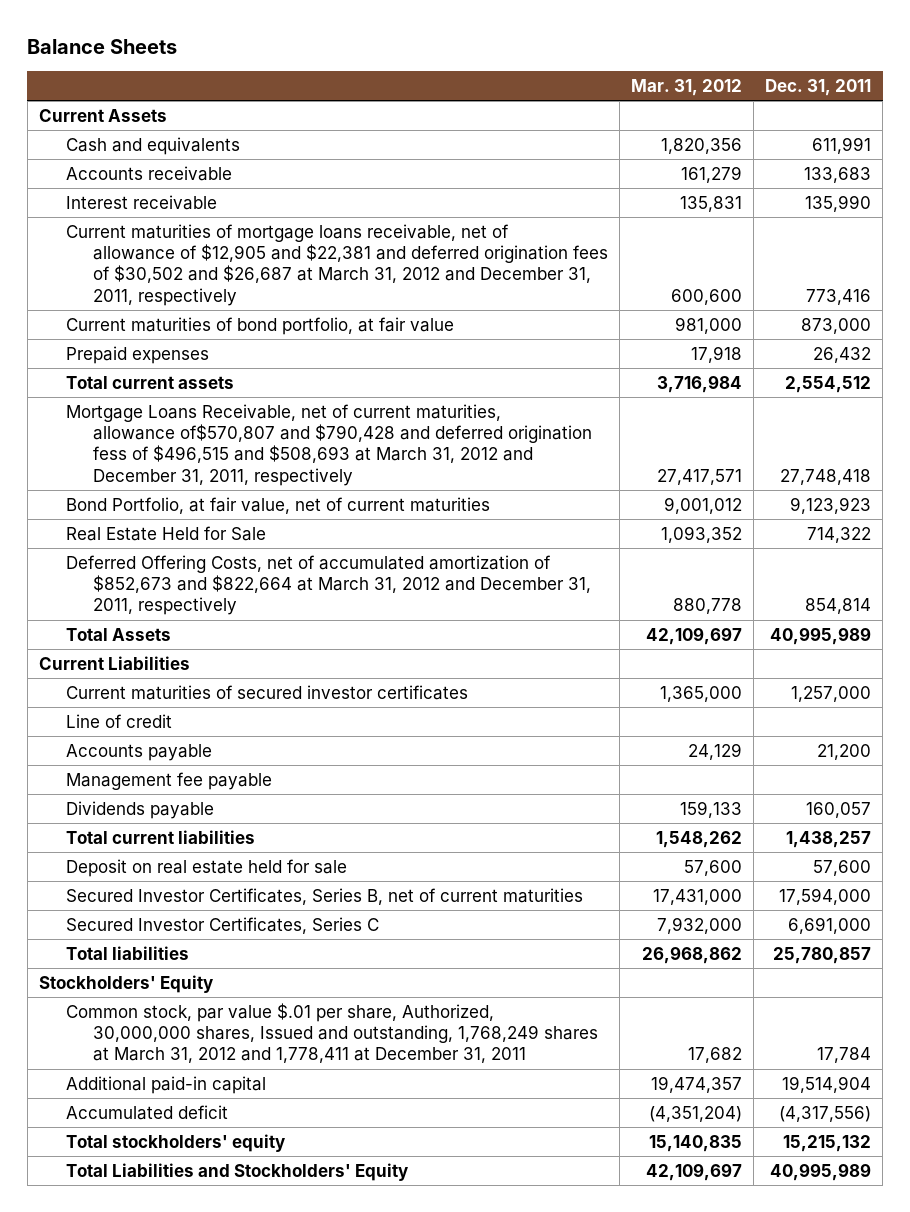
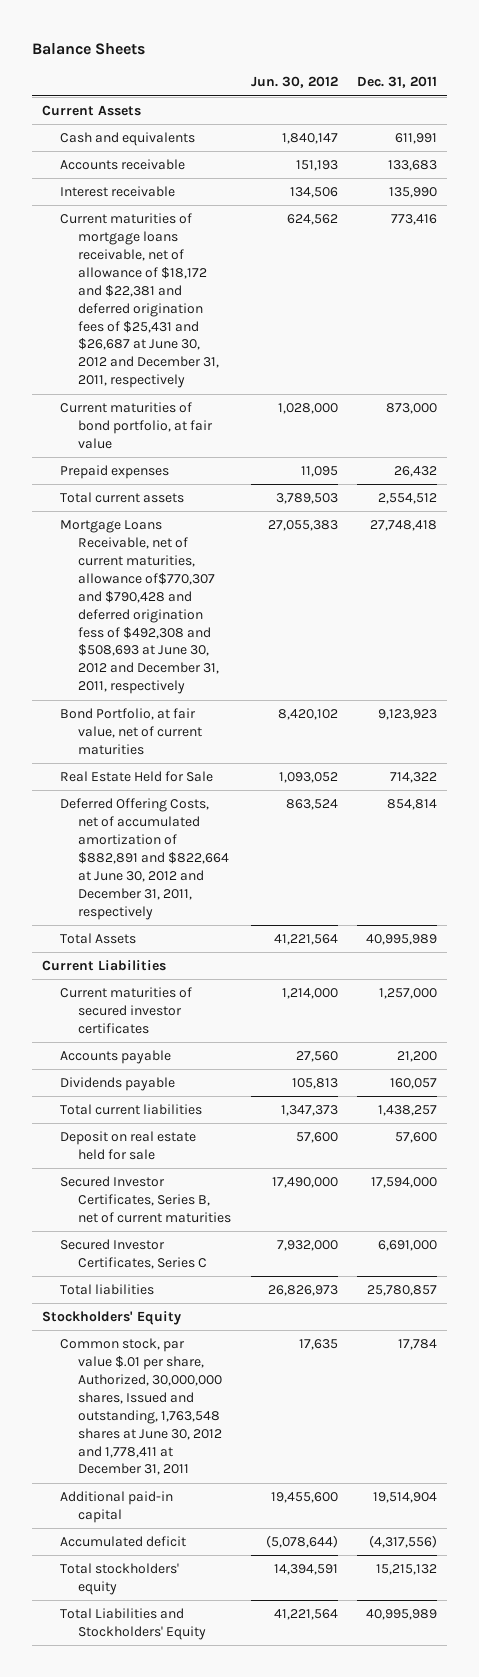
[630,78,742,96] Mar. 31, 2012 -> none
none -> [250,76,338,89] Jun. 30, 2012
[65,223,608,306] Current maturities of mortgage loans receivable, net of allowance of $12,905 and $22,381 and deferred origination fees of $30,502 and $26,687 at March 31, 2012 and December 31, 2011, respectively -> [60,213,220,389] Current maturities of mortgage loans receivable, net of allowance of $18,172 and $22,381 and deferred origination fees of $25,431 and $26,687 at June 30, 2012 and December 31, 2011, respectively
[65,403,592,486] Mortgage Loans Receivable, net of current maturities, allowance of$570,807 and $790,428 and deferred origination fess of $496,515 and $508,693 at March 31, 2012 and December 31, 2011, respectively -> [60,520,220,695] Mortgage Loans Receivable, net of current maturities, allowance of$770,307 and $790,428 and deferred origination fess of $492,308 and $508,693 at June 30, 2012 and December 31, 2011, respectively
[65,554,591,616] Deferred Offering Costs, net of accumulated amortization of $852,673 and $822,664 at March 31, 2012 and December 31, 2011, respectively -> [60,798,230,920] Deferred Offering Costs, net of accumulated amortization of $882,891 and $822,664 at June 30, 2012 and December 31, 2011, respectively
[65,713,172,728] Line of credit -> none
[65,771,272,790] Management fee payable -> none
[65,1002,598,1064] Common stock, par value $.01 per share, Authorized, 30,000,000 shares, Issued and outstanding, 1,768,249 shares at March 31, 2012 and 1,778,411 at December 31, 2011 -> [60,1338,223,1476] Common stock, par value $.01 per share, Authorized, 30,000,000 shares, Issued and outstanding, 1,763,548 shares at June 30, 2012 and 1,778,411 at December 31, 2011

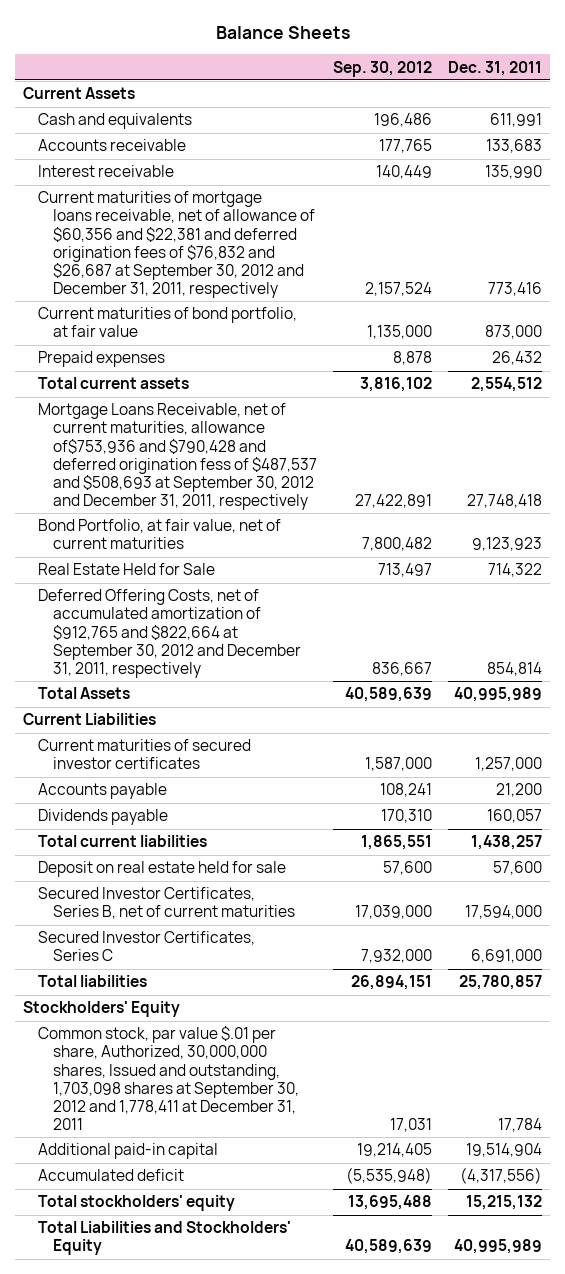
[250,76,338,89] Jun. 30, 2012 -> none
none -> [332,60,432,77] Sep. 30, 2012
[60,213,220,389] Current maturities of mortgage loans receivable, net of allowance of $18,172 and $22,381 and deferred origination fees of $25,431 and $26,687 at June 30, 2012 and December 31, 2011, respectively -> [37,191,315,298] Current maturities of mortgage loans receivable, net of allowance of $60,356 and $22,381 and deferred origination fees of $76,832 and $26,687 at September 30, 2012 and December 31, 2011, respectively
[60,520,220,695] Mortgage Loans Receivable, net of current maturities, allowance of$770,307 and $790,428 and deferred origination fess of $492,308 and $508,693 at June 30, 2012 and December 31, 2011, respectively -> [37,403,317,510] Mortgage Loans Receivable, net of current maturities, allowance of$753,936 and $790,428 and deferred origination fess of $487,537 and $508,693 at September 30, 2012 and December 31, 2011, respectively
[60,798,230,920] Deferred Offering Costs, net of accumulated amortization of $882,891 and $822,664 at June 30, 2012 and December 31, 2011, respectively -> [37,589,301,678] Deferred Offering Costs, net of accumulated amortization of $912,765 and $822,664 at September 30, 2012 and December 31, 2011, respectively
[60,1338,223,1476] Common stock, par value $.01 per share, Authorized, 30,000,000 shares, Issued and outstanding, 1,763,548 shares at June 30, 2012 and 1,778,411 at December 31, 2011 -> [37,1026,299,1130] Common stock, par value $.01 per share, Authorized, 30,000,000 shares, Issued and outstanding, 1,703,098 shares at September 30, 2012 and 1,778,411 at December 31, 2011

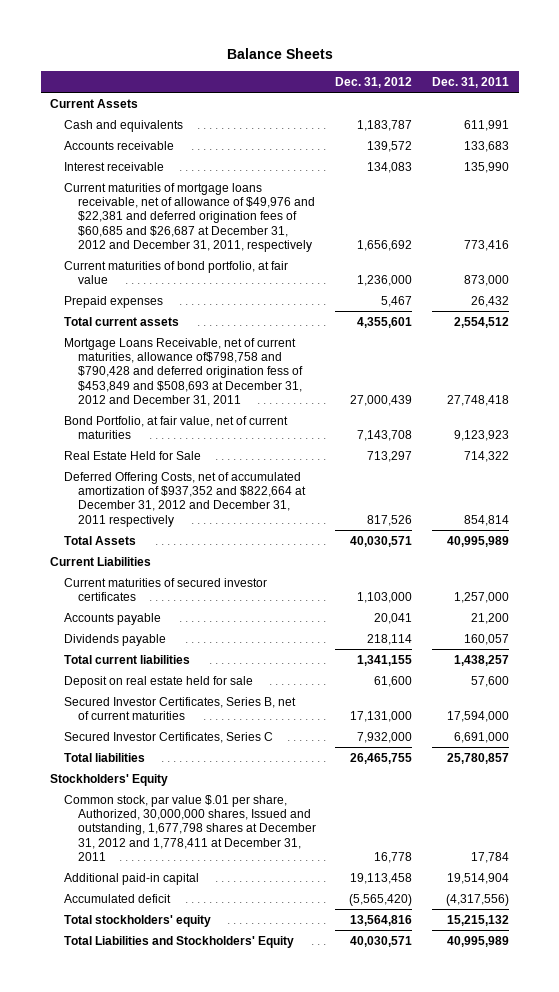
[332,60,432,77] Sep. 30, 2012 -> none
none -> [335,77,413,89] Dec. 31, 2012
[37,191,315,298] Current maturities of mortgage loans receivable, net of allowance of $60,356 and $22,381 and deferred origination fees of $76,832 and $26,687 at September 30, 2012 and December 31, 2011, respectively -> [64,182,316,253] Current maturities of mortgage loans receivable, net of allowance of $49,976 and $22,381 and deferred origination fees of $60,685 and $26,687 at December 31, 2012 and December 31, 2011, respectively
[37,403,317,510] Mortgage Loans Receivable, net of current maturities, allowance of$753,936 and $790,428 and deferred origination fess of $487,537 and $508,693 at September 30, 2012 and December 31, 2011, respectively -> [64,337,304,407] Mortgage Loans Receivable, net of current maturities, allowance of$798,758 and $790,428 and deferred origination fess of $453,849 and $508,693 at December 31, 2012 and December 31, 2011
[37,589,301,678] Deferred Offering Costs, net of accumulated amortization of $912,765 and $822,664 at September 30, 2012 and December 31, 2011, respectively -> [64,471,307,527] Deferred Offering Costs, net of accumulated amortization of $937,352 and $822,664 at December 31, 2012 and December 31, 2011 respectively
[37,1026,299,1130] Common stock, par value $.01 per share, Authorized, 30,000,000 shares, Issued and outstanding, 1,703,098 shares at September 30, 2012 and 1,778,411 at December 31, 2011 -> [64,794,317,862] Common stock, par value $.01 per share, Authorized, 30,000,000 shares, Issued and outstanding, 1,677,798 shares at December 31, 2012 and 1,778,411 at December 31, 2011

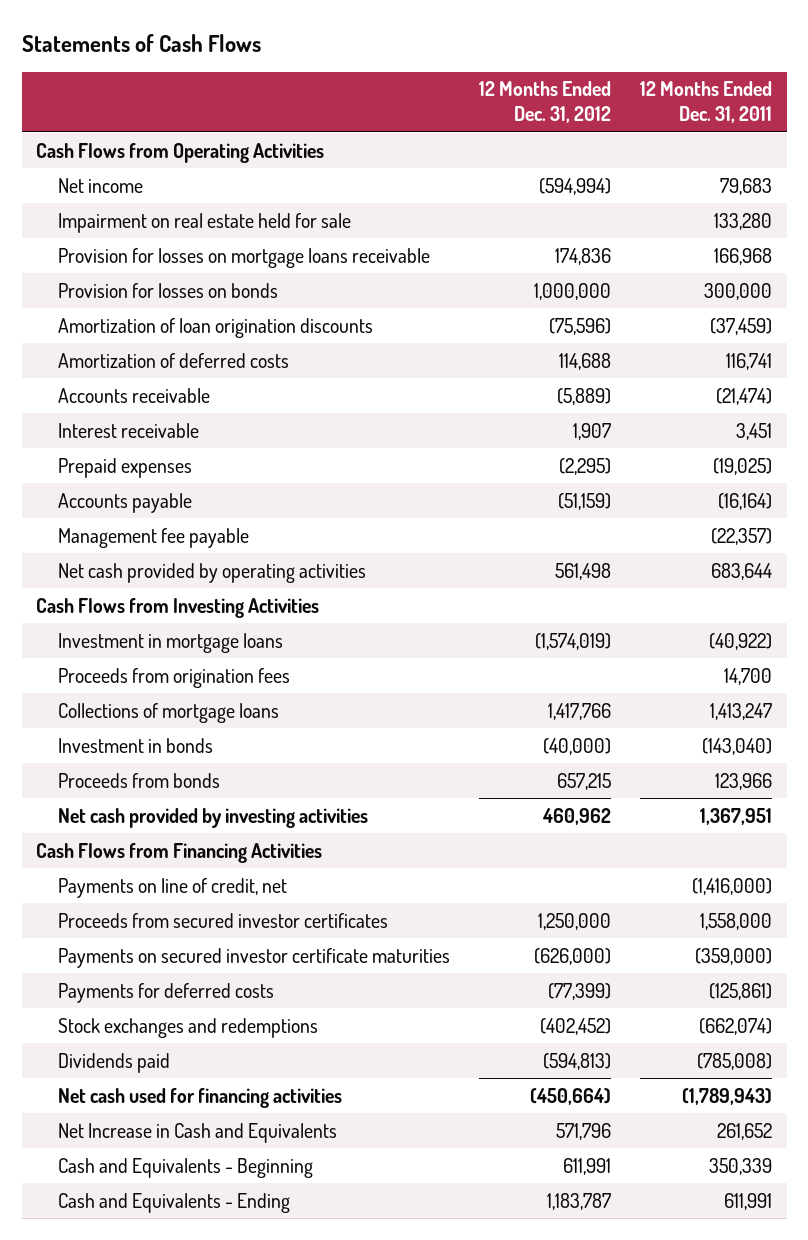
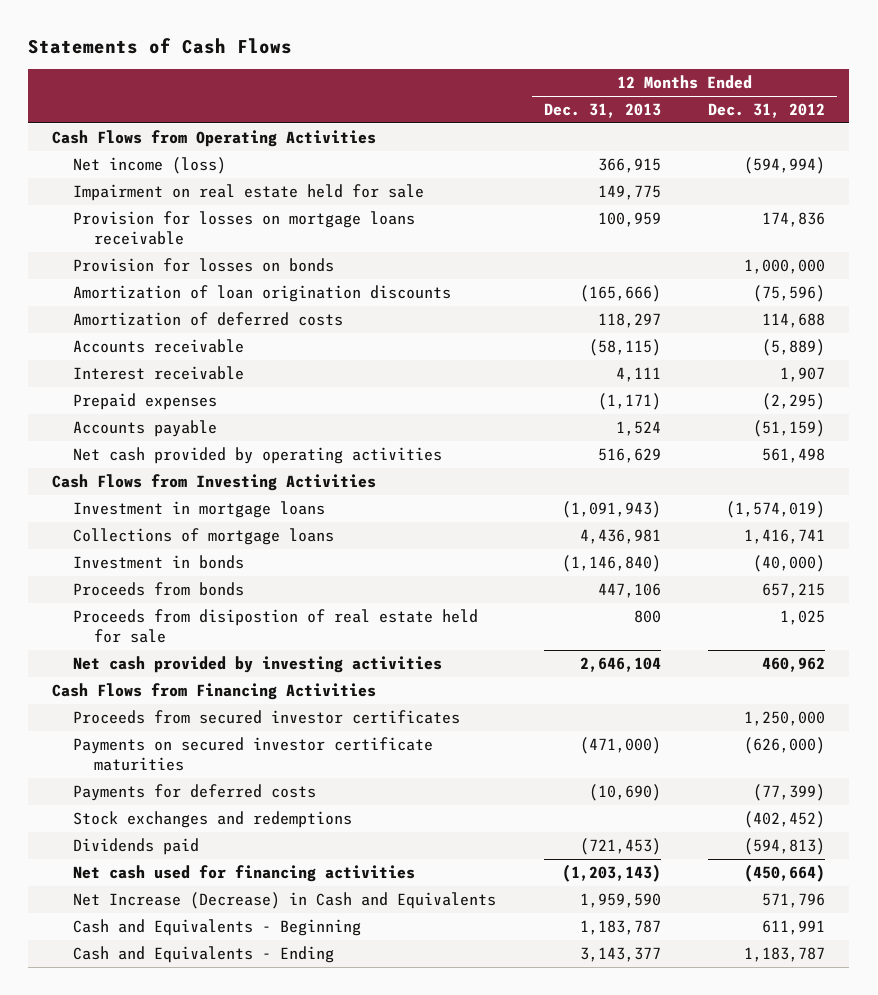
[640,81,773,124] 12 Months Ended Dec. 31, 2011 -> none
none -> [543,102,661,118] Dec. 31, 2013
[58,177,144,193] Net income -> [73,156,227,174] Net income (loss)
[58,527,250,548] Management fee payable -> none
[58,667,291,688] Proceeds from origination fees -> none
[548,702,612,720] 1,417,766 -> [744,528,826,544] 1,416,741
none -> [73,608,479,644] Proceeds from disipostion of real estate held for sale
[58,877,288,898] Payments on line of credit, net -> none
[58,1122,338,1143] Net Increase in Cash and Equivalents -> [73,891,497,909] Net Increase (Decrease) in Cash and Equivalents

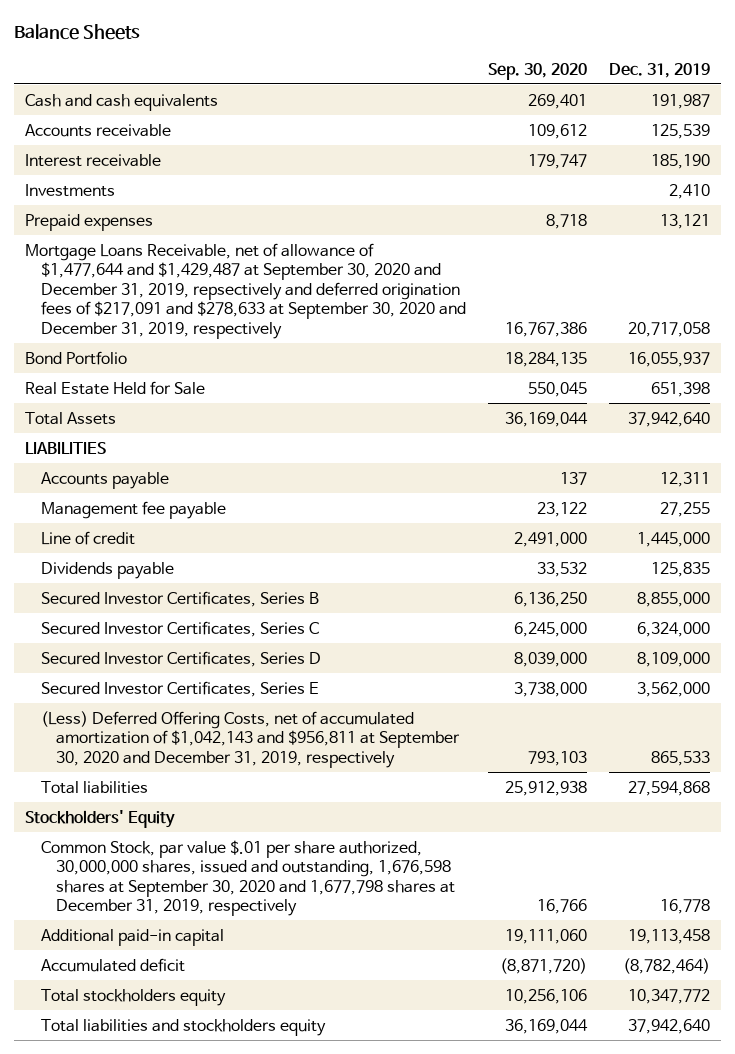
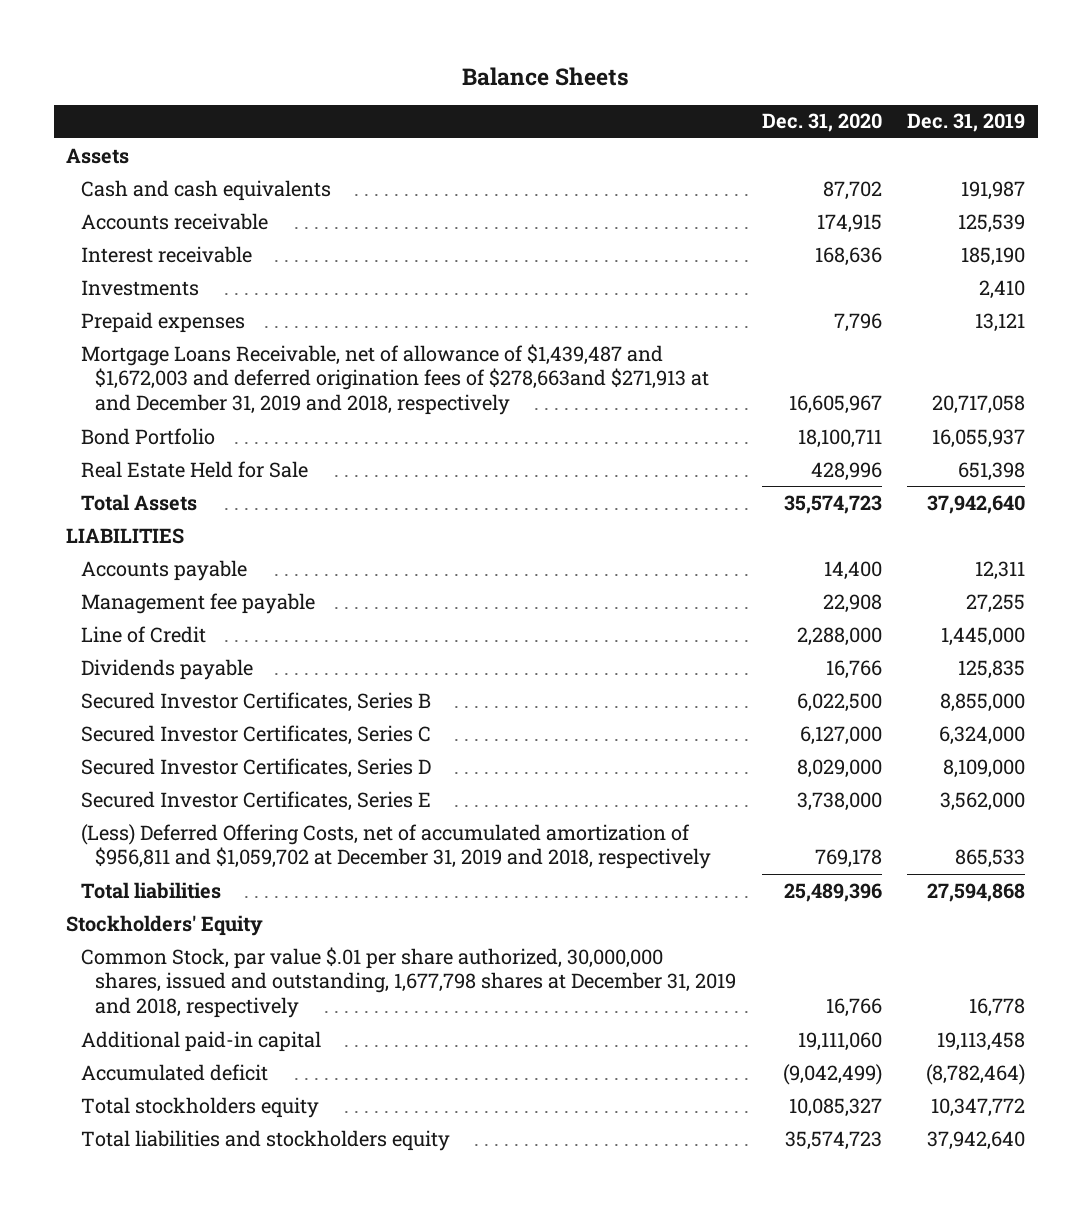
[487,62,587,80] Sep. 30, 2020 -> none
none -> [761,113,882,133] Dec. 31, 2020
none -> [66,147,130,164] Assets
[24,242,466,339] Mortgage Loans Receivable, net of allowance of $1,477,644 and $1,429,487 at September 30, 2020 and December 31, 2019, repsectively and deferred origination fees of $217,091 and $278,633 at September 30, 2020 and December 31, 2019, respectively -> [80,343,710,416] Mortgage Loans Receivable, net of allowance of $1,439,487 and $1,672,003 and deferred origination fees of $278,663and $271,913 at and December 31, 2019 and 2018, respectively
[40,530,135,545] Line of credit -> [80,625,206,643] Line of Credit
[40,710,461,768] (Less) Deferred Offering Costs, net of accumulated amortization of $1,042,143 and $956,811 at September 30, 2020 and December 31, 2019, respectively -> [80,823,712,870] (Less) Deferred Offering Costs, net of accumulated amortization of $956,811 and $1,059,702 at December 31, 2019 and 2018, respectively
[40,839,456,917] Common Stock, par value $.01 per share authorized, 30,000,000 shares, issued and outstanding, 1,676,598 shares at September 30, 2020 and 1,677,798 shares at December 31, 2019, respectively -> [80,946,737,1019] Common Stock, par value $.01 per share authorized, 30,000,000 shares, issued and outstanding, 1,677,798 shares at December 31, 2019 and 2018, respectively

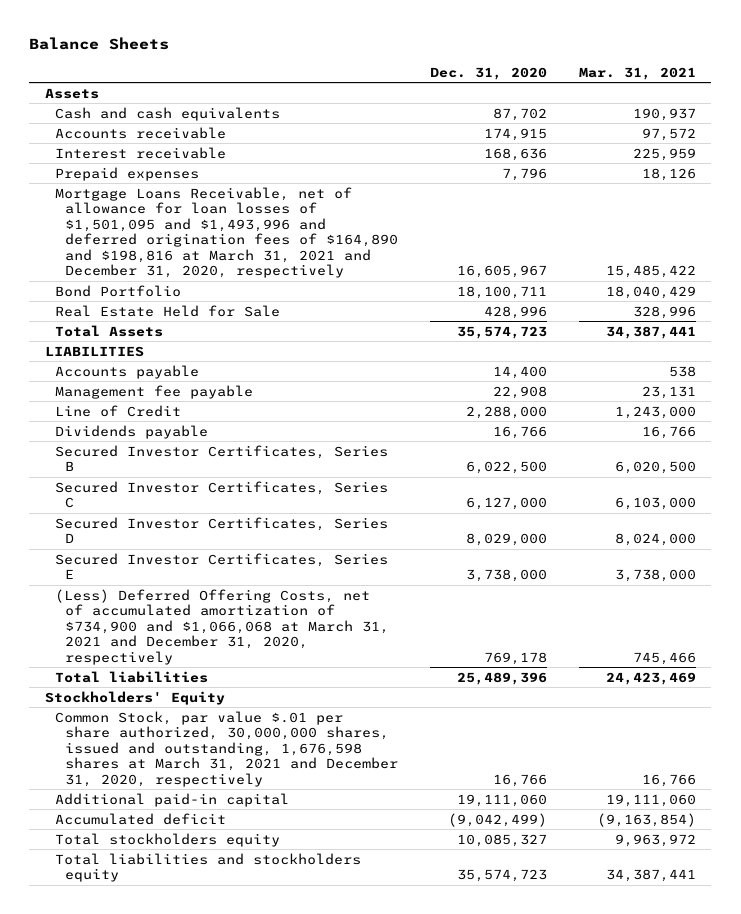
[907,113,1026,133] Dec. 31, 2019 -> none
none -> [578,66,696,80] Mar. 31, 2021
[80,279,199,296] Investments -> none
[80,343,710,416] Mortgage Loans Receivable, net of allowance of $1,439,487 and $1,672,003 and deferred origination fees of $278,663and $271,913 at and December 31, 2019 and 2018, respectively -> [55,186,399,279] Mortgage Loans Receivable, net of allowance for loan losses of $1,501,095 and $1,493,996 and deferred origination fees of $164,890 and $198,816 at March 31, 2021 and December 31, 2020, respectively
[80,823,712,870] (Less) Deferred Offering Costs, net of accumulated amortization of $956,811 and $1,059,702 at December 31, 2019 and 2018, respectively -> [55,588,390,665] (Less) Deferred Offering Costs, net of accumulated amortization of $734,900 and $1,066,068 at March 31, 2021 and December 31, 2020, respectively
[80,946,737,1019] Common Stock, par value $.01 per share authorized, 30,000,000 shares, issued and outstanding, 1,677,798 shares at December 31, 2019 and 2018, respectively -> [55,710,399,787] Common Stock, par value $.01 per share authorized, 30,000,000 shares, issued and outstanding, 1,676,598 shares at March 31, 2021 and December 31, 2020, respectively

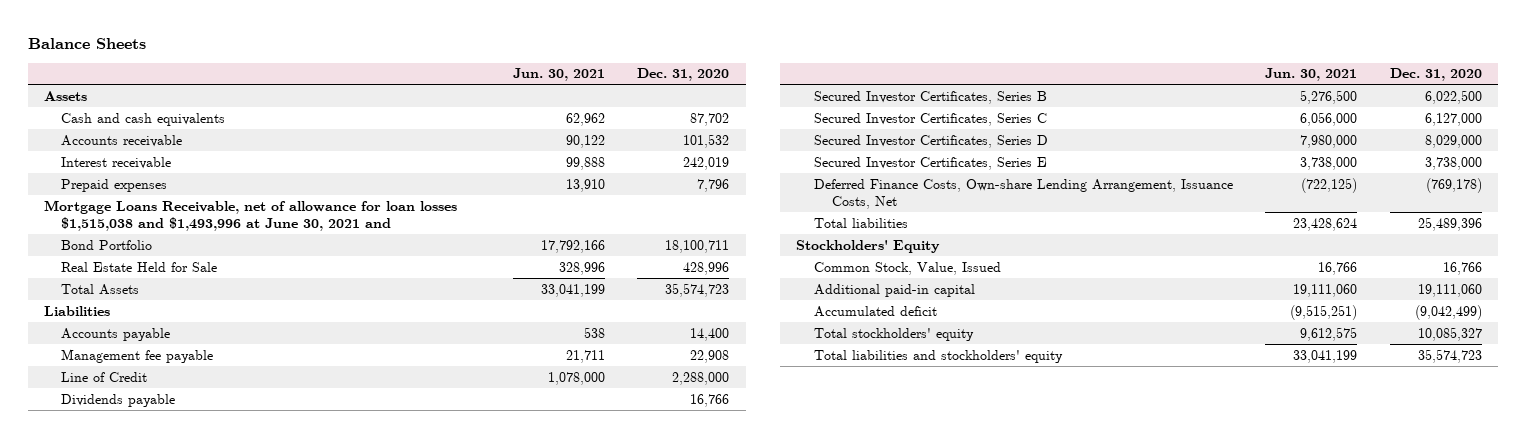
[578,66,696,80] Mar. 31, 2021 -> none
none -> [512,68,605,82] Jun. 30, 2021
[483,127,547,141] 174,915 -> [683,133,730,148] 101,532
[483,147,547,161] 168,636 -> [683,156,730,170] 242,019
[55,186,399,279] Mortgage Loans Receivable, net of allowance for loan losses of $1,501,095 and $1,493,996 and deferred origination fees of $164,890 and $198,816 at March 31, 2021 and December 31, 2020, respectively -> none
none -> [43,199,457,232] Mortgage Loans Receivable, net of allowance for loan losses $1,515,038 and $1,493,996 at June 30, 2021 and
[45,345,145,357] LIABILITIES -> [43,305,110,316] Liabilities
[55,588,390,665] (Less) Deferred Offering Costs, net of accumulated amortization of $734,900 and $1,066,068 at March 31, 2021 and December 31, 2020, respectively -> none
none -> [813,178,1233,210] Deferred Finance Costs, Own-share Lending Arrangement, Issuance Costs, Net
[55,710,399,787] Common Stock, par value $.01 per share authorized, 30,000,000 shares, issued and outstanding, 1,676,598 shares at March 31, 2021 and December 31, 2020, respectively -> [813,261,1001,275] Common Stock, Value, Issued
[55,832,281,847] Total stockholders equity -> [813,327,974,341] Total stockholders' equity
[55,852,362,883] Total liabilities and stockholders equity -> [813,349,1063,363] Total liabilities and stockholders' equity

